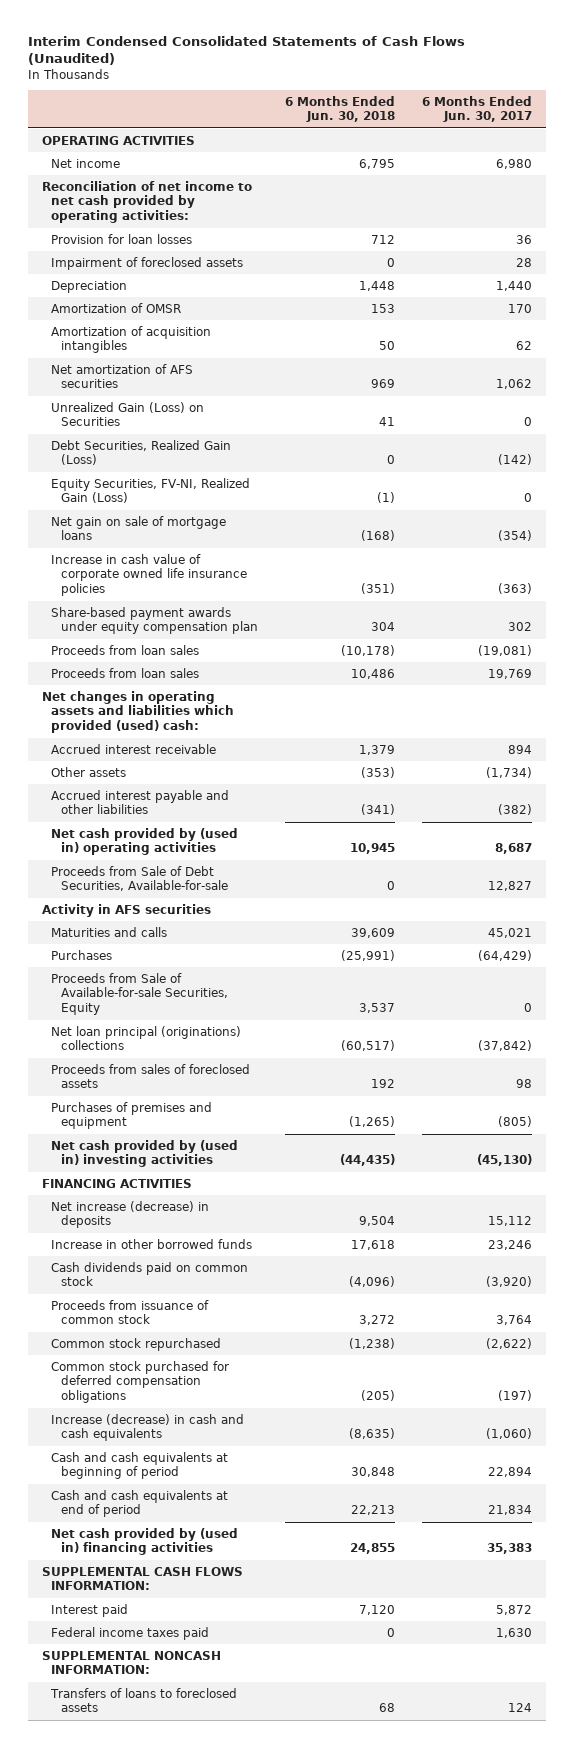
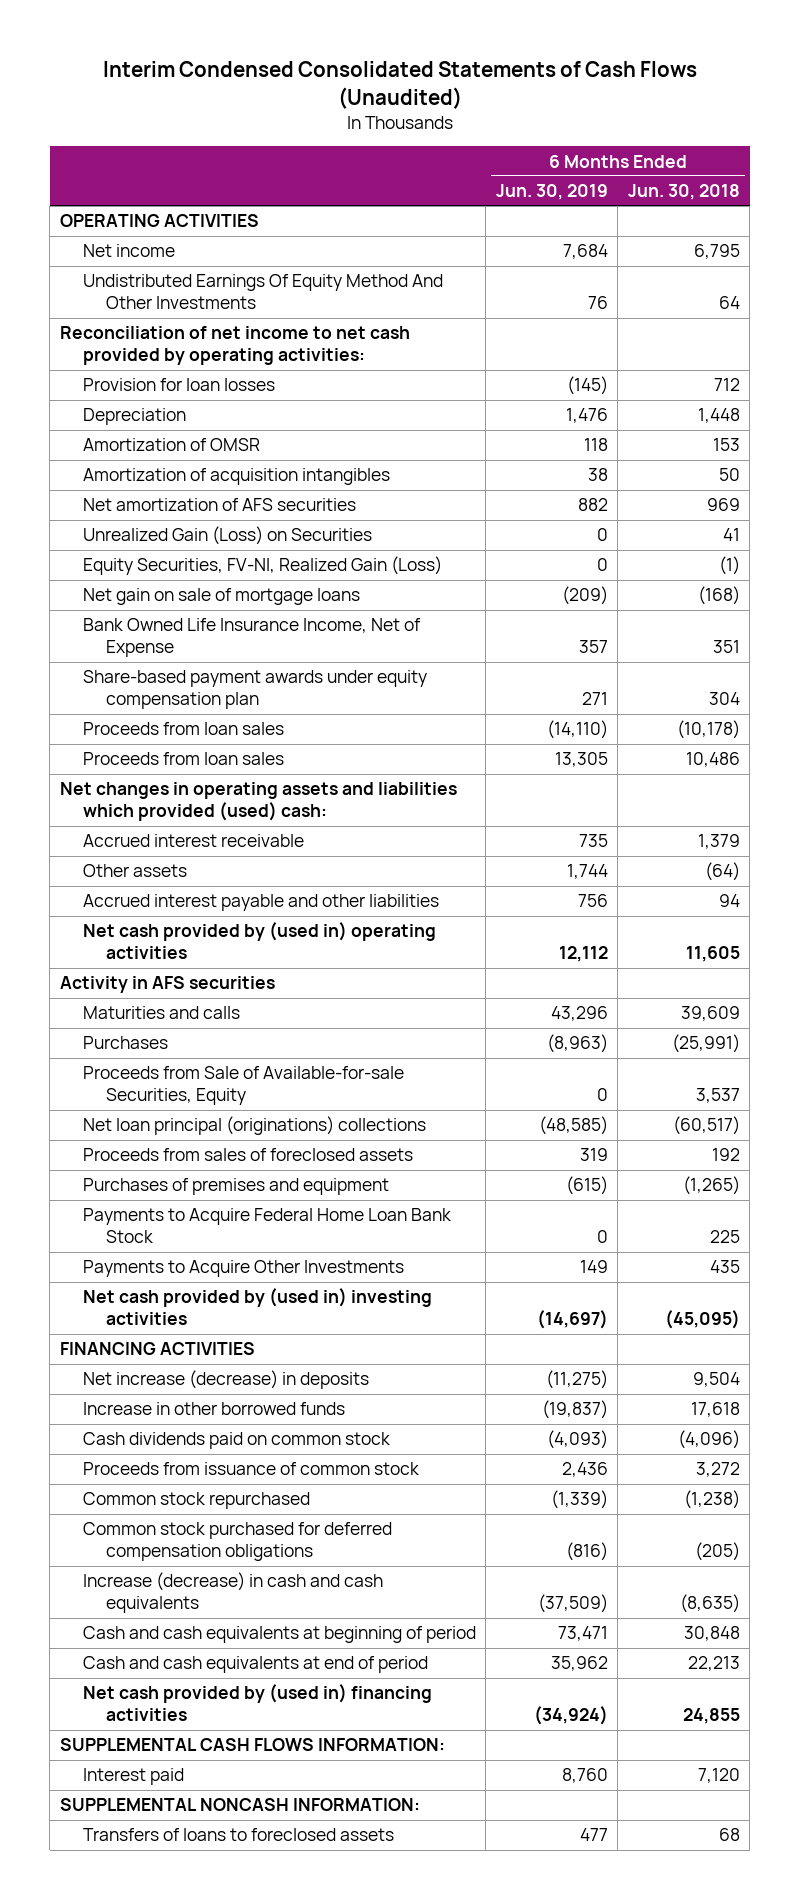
[422,95,533,123] 6 Months Ended Jun. 30, 2017 -> none
none -> [495,184,608,201] Jun. 30, 2019
none -> [83,274,444,310] Undistributed Earnings Of Equity Method And Other Investments
[51,256,244,270] Impairment of foreclosed assets -> none
[51,439,232,466] Debt Securities, Realized Gain (Loss) -> none
[51,553,248,597] Increase in cash value of corporate owned life insurance policies -> none
none -> [83,618,422,658] Bank Owned Life Insurance Income, Net of Expense
[51,865,229,892] Proceeds from Sale of Debt Securities, Available-for-sale -> none
[361,766,396,778] (353) -> [704,862,740,882] (64)
[361,804,396,816] (341) -> [718,894,740,908] 94
[350,843,396,855] 10,945 -> [685,946,740,963] 11,605
none -> [83,1208,453,1244] Payments to Acquire Federal Home Loan Bank Stock
none -> [83,1260,405,1278] Payments to Acquire Other Investments
[340,1154,396,1167] (44,435) -> [664,1310,740,1330] (45,095)
[51,1626,210,1640] Federal income taxes paid -> none

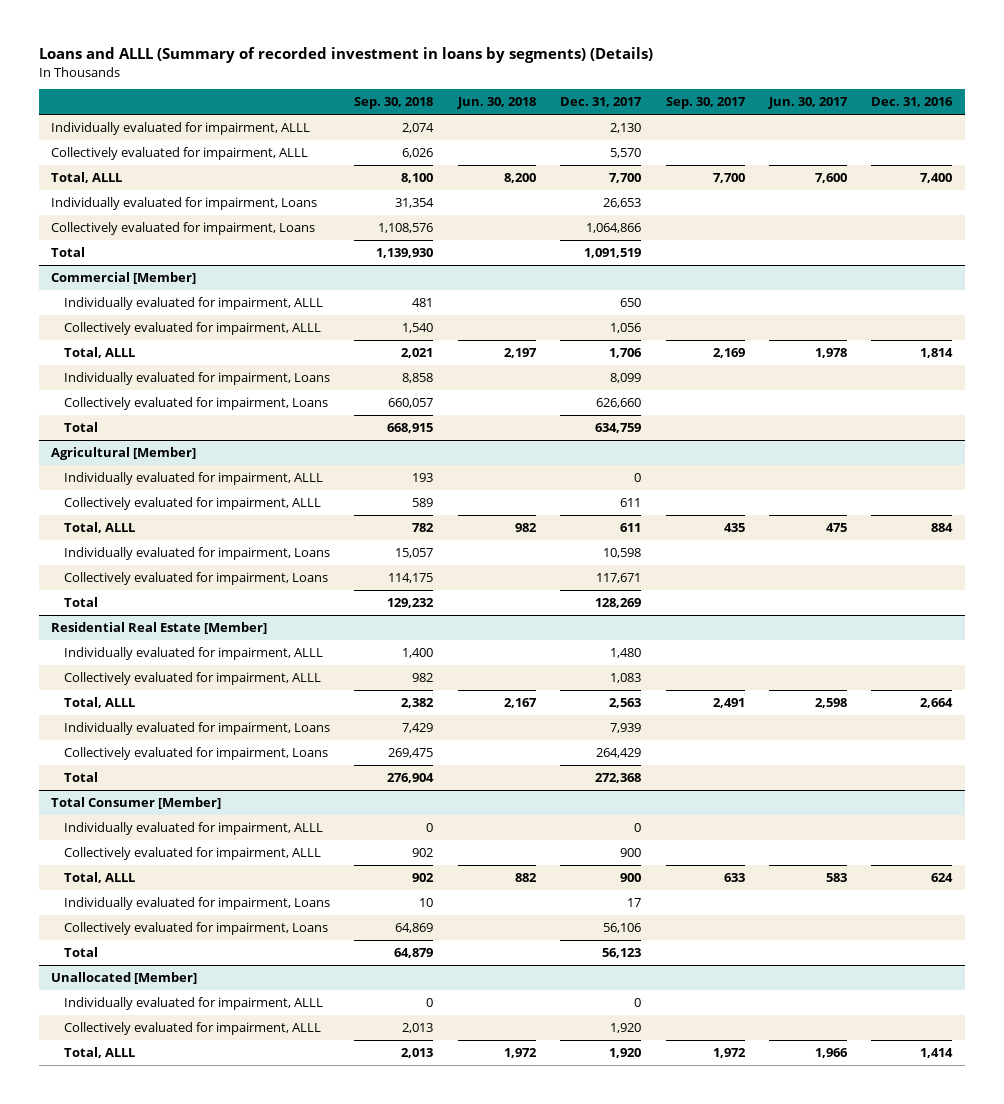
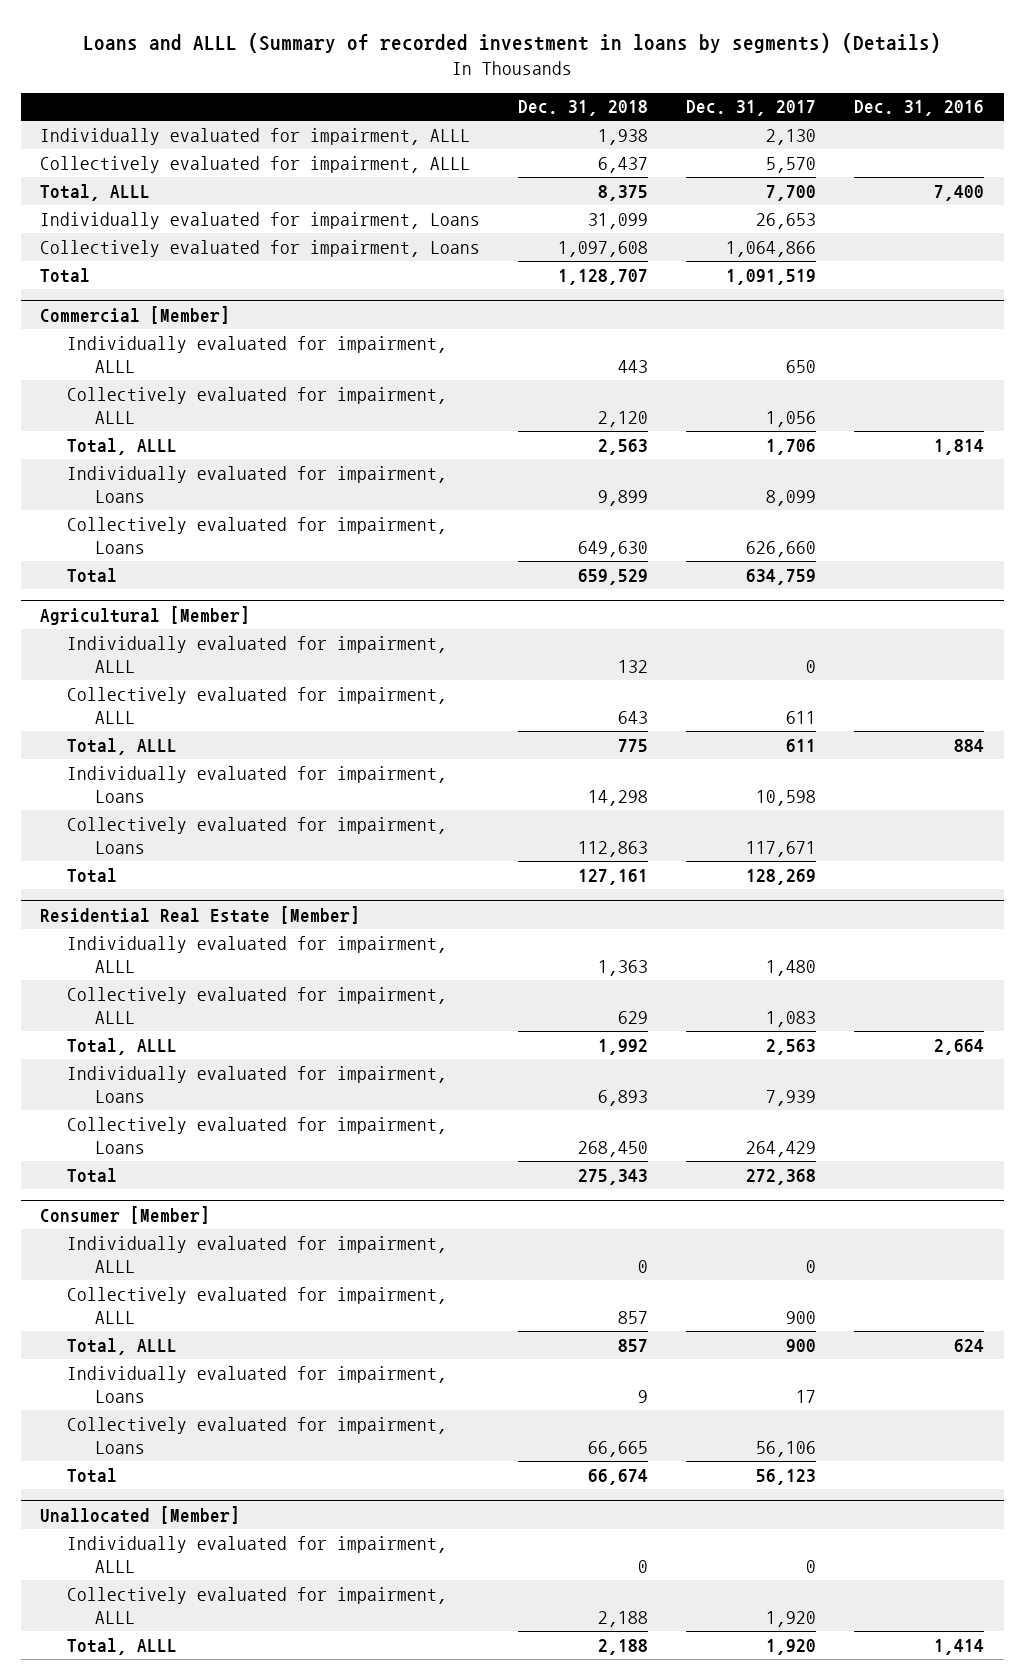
[354,97,434,110] Sep. 30, 2018 -> none
[456,97,536,110] Jun. 30, 2018 -> none
[665,97,746,110] Sep. 30, 2017 -> none
[767,97,848,110] Jun. 30, 2017 -> none
none -> [517,100,648,117] Dec. 31, 2018
[51,796,222,809] Total Consumer [Member] -> [39,1205,210,1224] Consumer [Member]

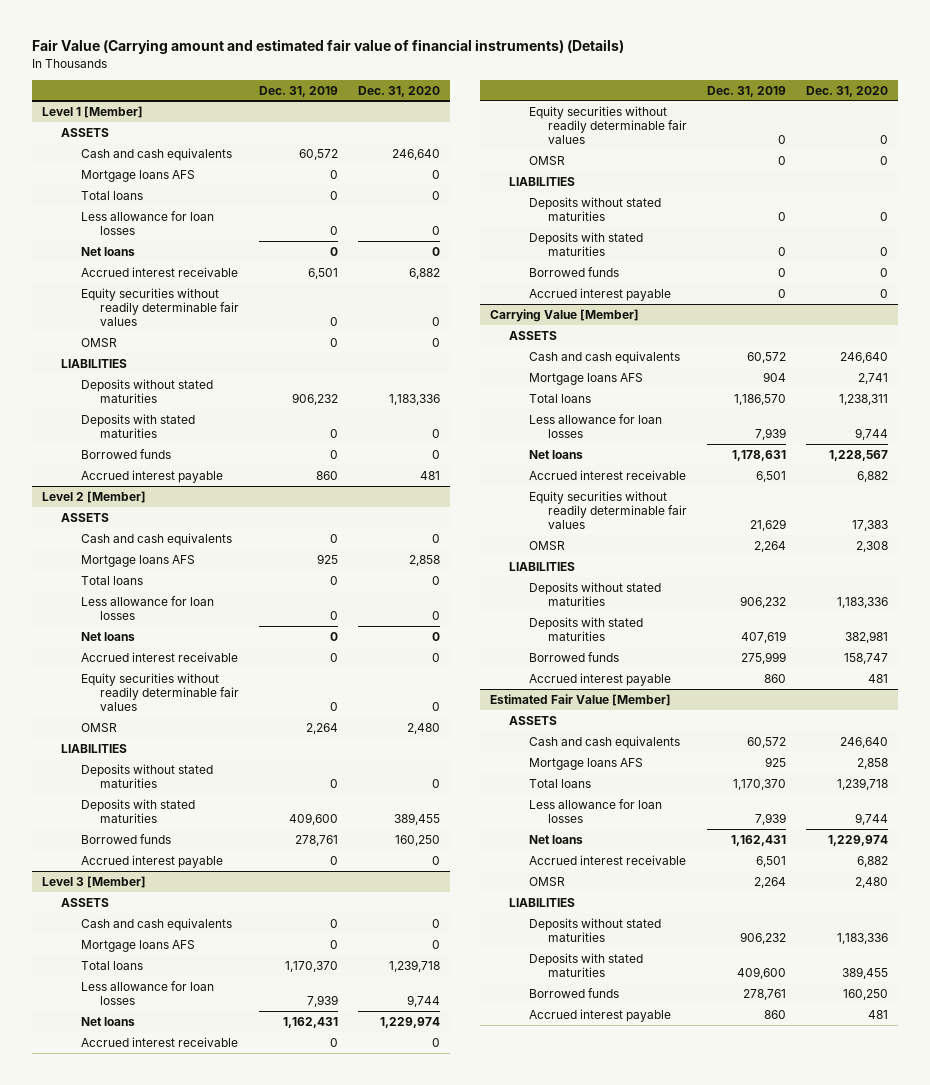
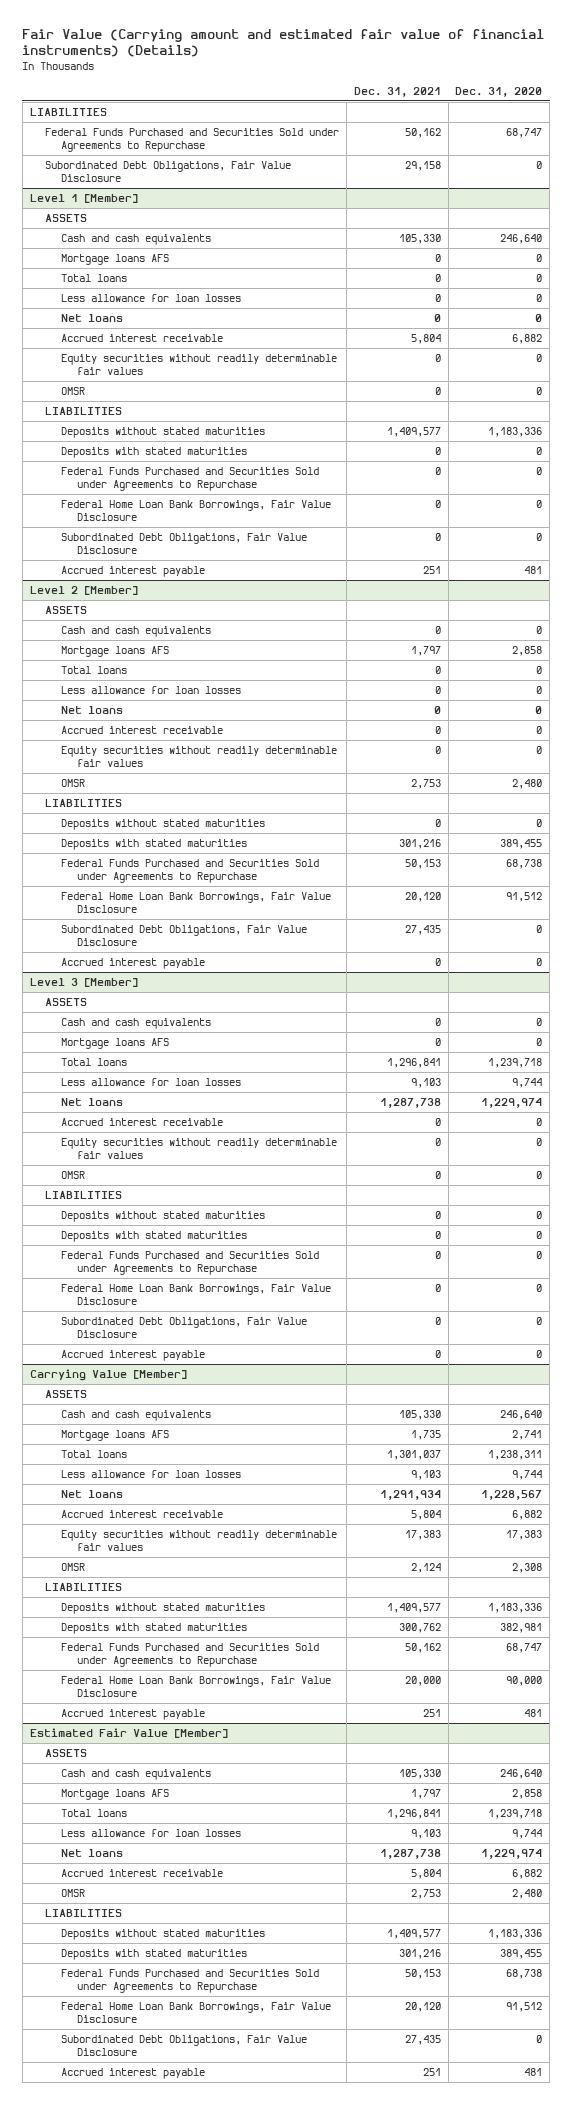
[258,85,338,97] Dec. 31, 2019 -> none
none -> [353,86,441,97] Dec. 31, 2021
none -> [29,108,107,117] LIABILITIES
none -> [45,128,340,152] Federal Funds Purchased and Securities Sold under Agreements to Repurchase
none -> [45,161,292,182] Subordinated Debt Obligations, Fair Value Disclosure
[80,448,171,459] Borrowed funds -> none
none -> [60,467,319,491] Federal Funds Purchased and Securities Sold under Agreements to Repurchase
none -> [60,500,331,521] Federal Home Loan Bank Borrowings, Fair Value Disclosure
none -> [60,533,307,554] Subordinated Debt Obligations, Fair Value Disclosure
[80,833,171,844] Borrowed funds -> none
none -> [60,859,319,883] Federal Funds Purchased and Securities Sold under Agreements to Repurchase
none -> [60,892,331,913] Federal Home Loan Bank Borrowings, Fair Value Disclosure
none -> [60,925,307,946] Subordinated Debt Obligations, Fair Value Disclosure
[528,266,619,277] Borrowed funds -> none
none -> [60,1251,319,1275] Federal Funds Purchased and Securities Sold under Agreements to Repurchase
none -> [60,1284,331,1305] Federal Home Loan Bank Borrowings, Fair Value Disclosure
none -> [60,1317,307,1338] Subordinated Debt Obligations, Fair Value Disclosure
[528,651,619,662] Borrowed funds -> none
none -> [60,1643,319,1667] Federal Funds Purchased and Securities Sold under Agreements to Repurchase
none -> [60,1676,331,1697] Federal Home Loan Bank Borrowings, Fair Value Disclosure
[528,987,619,998] Borrowed funds -> none
none -> [60,1969,319,1993] Federal Funds Purchased and Securities Sold under Agreements to Repurchase
none -> [60,2002,331,2023] Federal Home Loan Bank Borrowings, Fair Value Disclosure
none -> [60,2035,307,2056] Subordinated Debt Obligations, Fair Value Disclosure

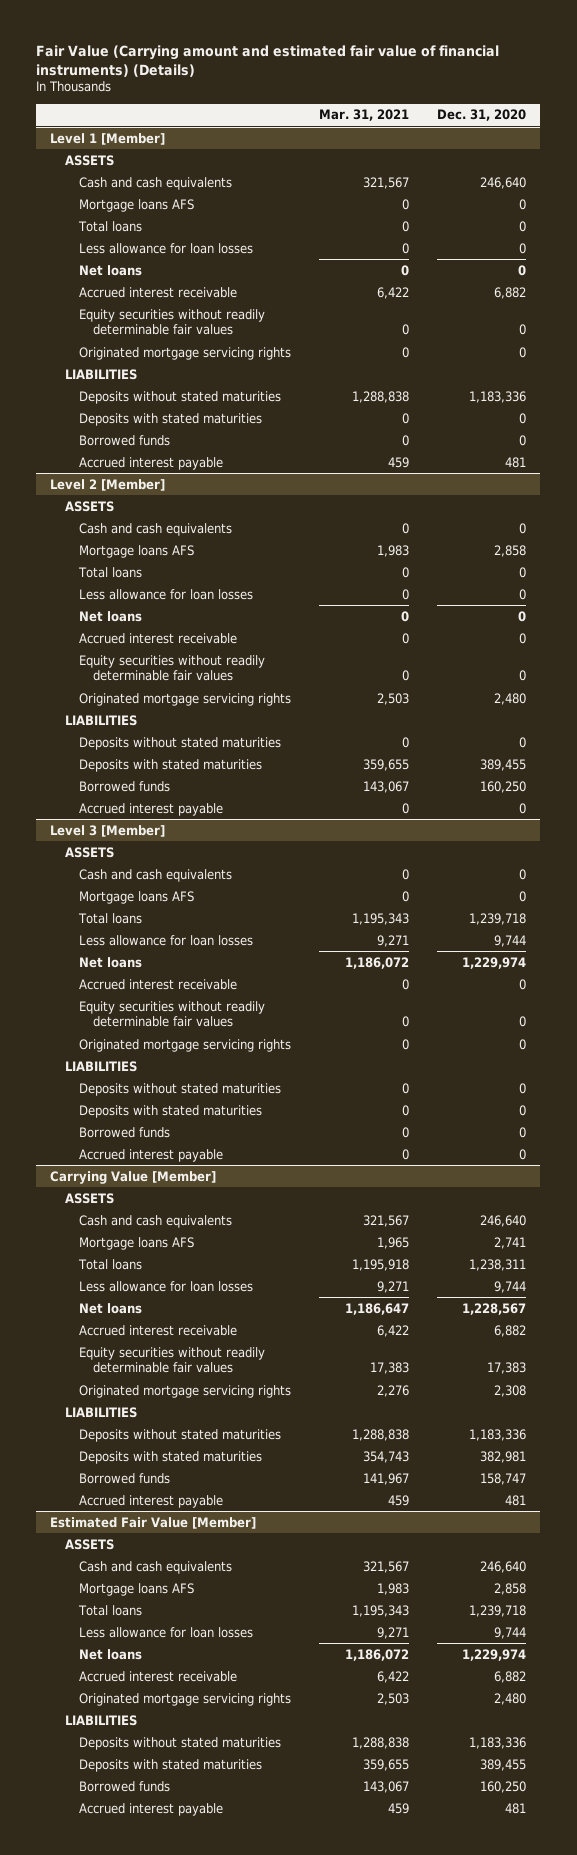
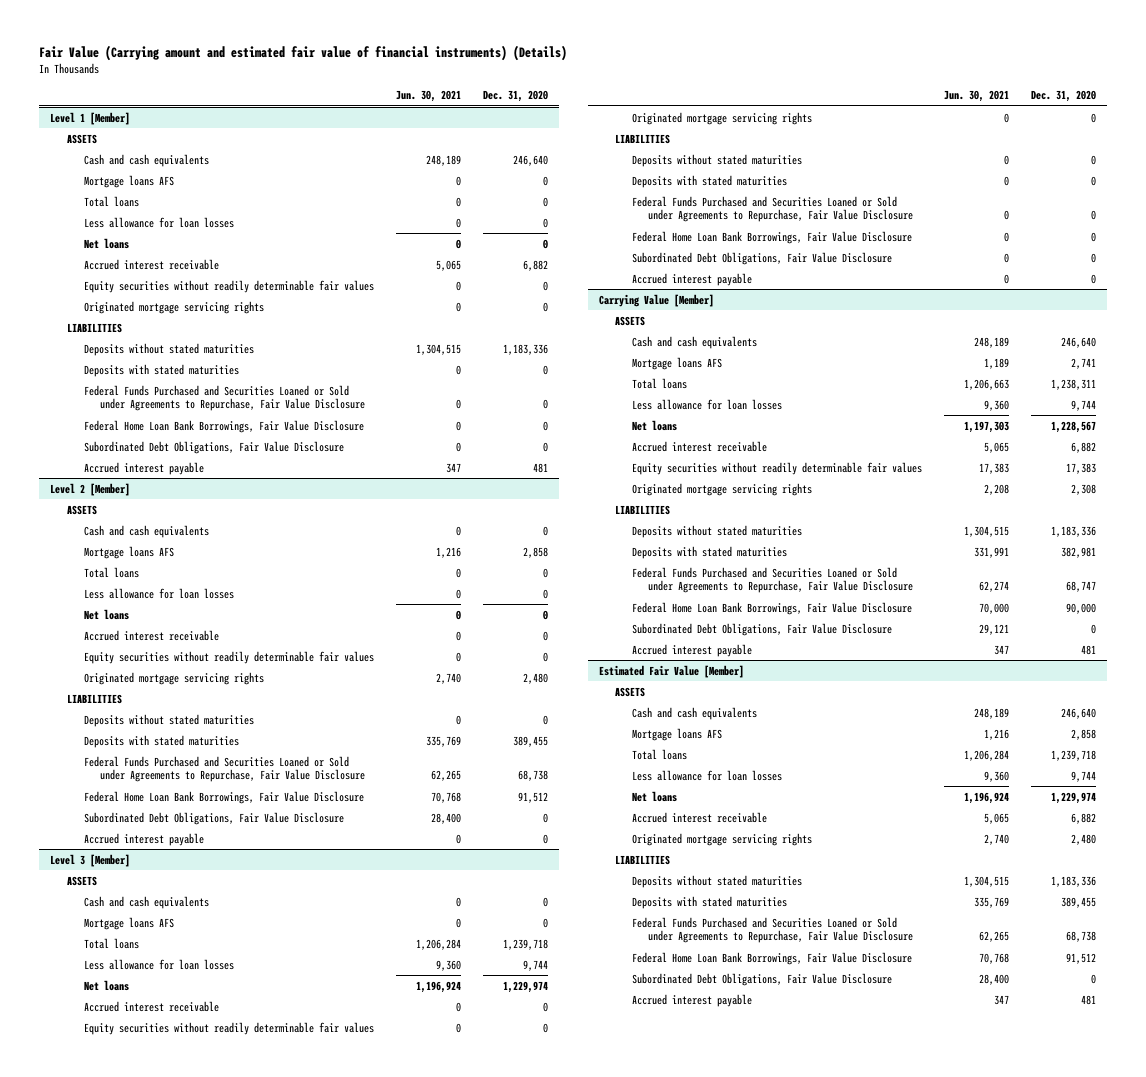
[319,109,410,122] Mar. 31, 2021 -> none
none -> [395,90,461,103] Jun. 30, 2021
[78,434,170,446] Borrowed funds -> none
none -> [83,384,366,412] Federal Funds Purchased and Securities Loaned or Sold under Agreements to Repurchase, Fair Value Disclosure
none -> [83,419,364,433] Federal Home Loan Bank Borrowings, Fair Value Disclosure
none -> [83,440,344,454] Subordinated Debt Obligations, Fair Value Disclosure
[78,780,170,792] Borrowed funds -> none
none -> [83,755,366,783] Federal Funds Purchased and Securities Loaned or Sold under Agreements to Repurchase, Fair Value Disclosure
none -> [83,790,364,804] Federal Home Loan Bank Borrowings, Fair Value Disclosure
none -> [83,811,344,825] Subordinated Debt Obligations, Fair Value Disclosure
[78,1126,170,1138] Borrowed funds -> none
none -> [631,195,914,223] Federal Funds Purchased and Securities Loaned or Sold under Agreements to Repurchase, Fair Value Disclosure
none -> [631,230,912,244] Federal Home Loan Bank Borrowings, Fair Value Disclosure
none -> [631,251,892,265] Subordinated Debt Obligations, Fair Value Disclosure
[78,1472,170,1484] Borrowed funds -> none
none -> [631,566,914,594] Federal Funds Purchased and Securities Loaned or Sold under Agreements to Repurchase, Fair Value Disclosure
none -> [631,601,912,615] Federal Home Loan Bank Borrowings, Fair Value Disclosure
none -> [631,622,892,636] Subordinated Debt Obligations, Fair Value Disclosure
[78,1780,170,1792] Borrowed funds -> none
none -> [631,916,914,944] Federal Funds Purchased and Securities Loaned or Sold under Agreements to Repurchase, Fair Value Disclosure
none -> [631,951,912,965] Federal Home Loan Bank Borrowings, Fair Value Disclosure
none -> [631,972,892,986] Subordinated Debt Obligations, Fair Value Disclosure

